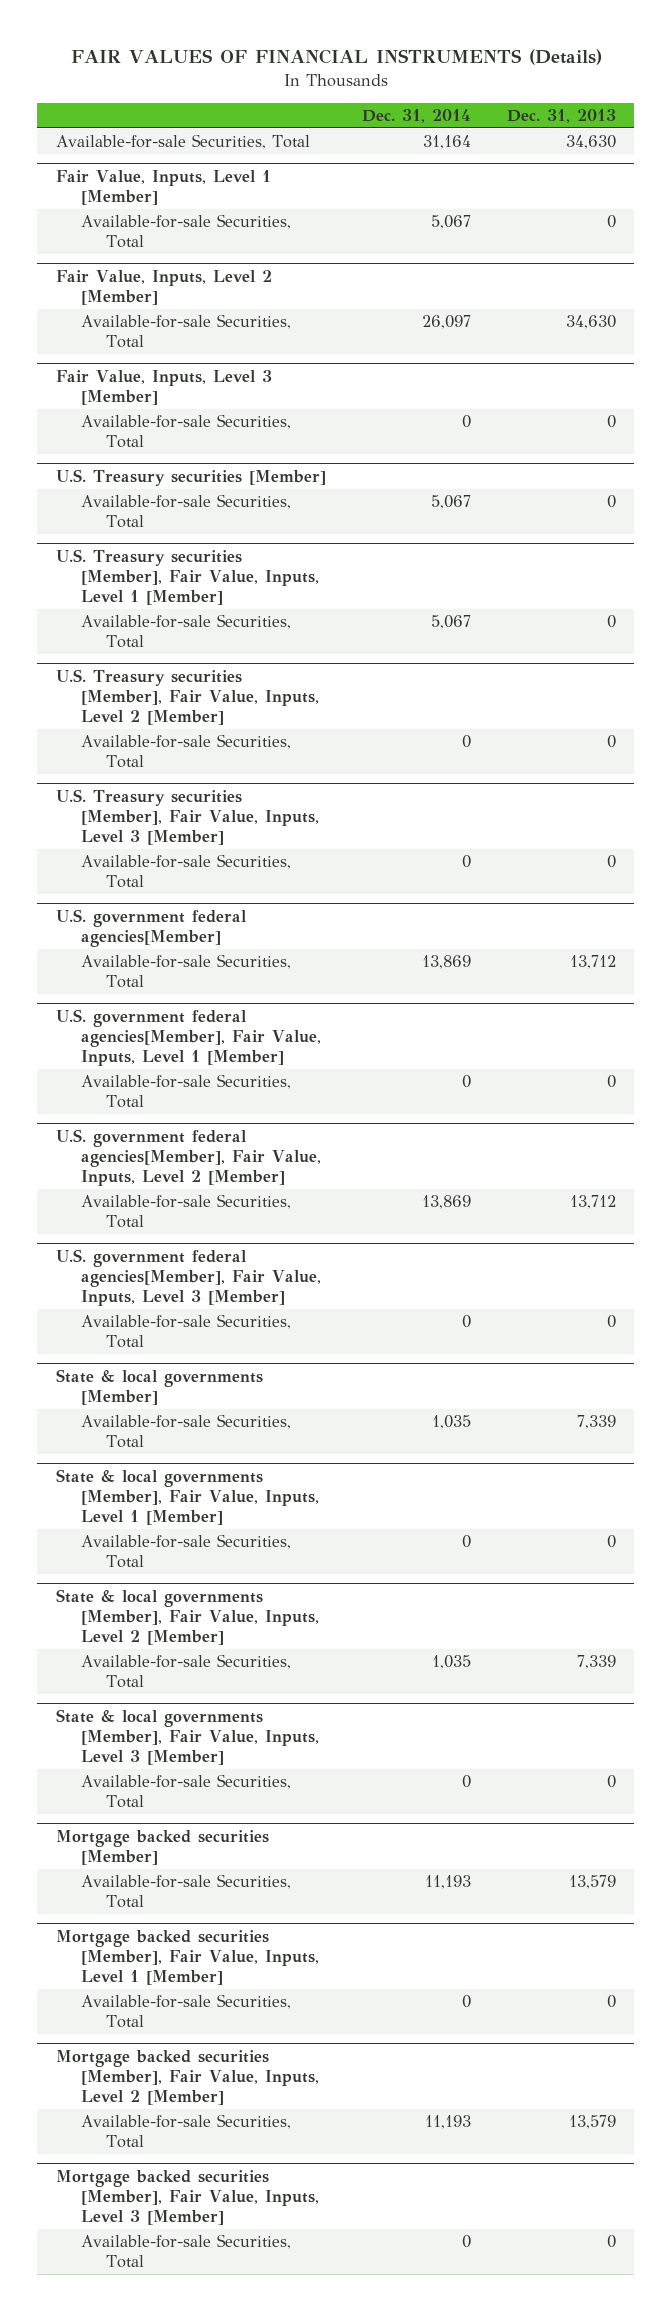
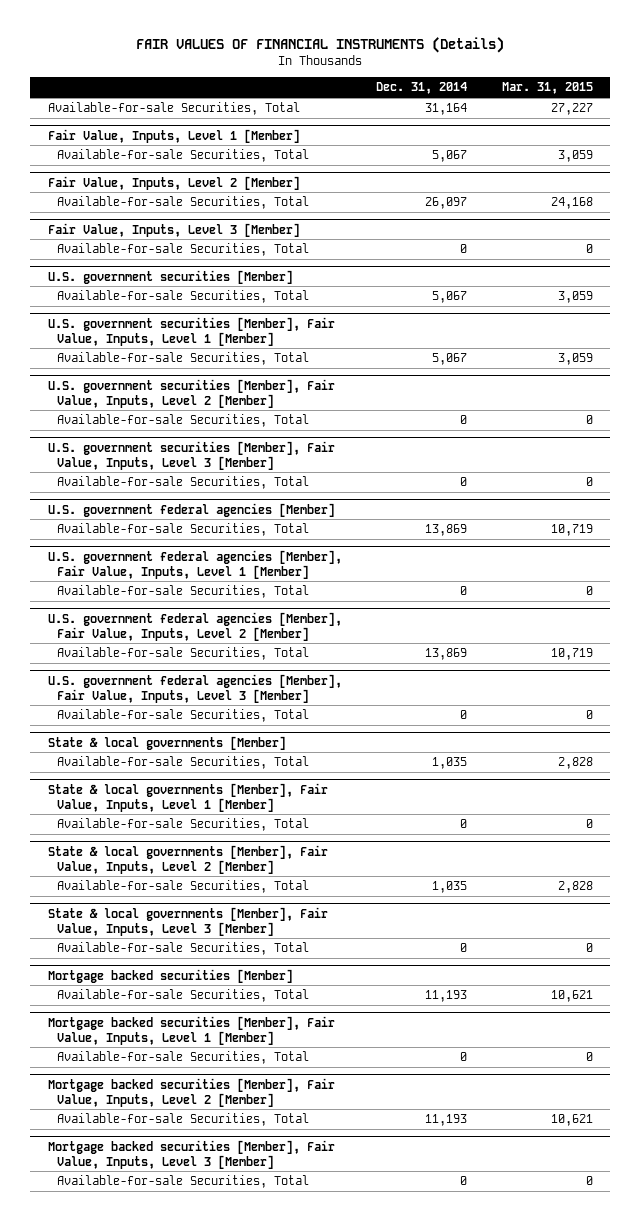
[507,109,617,124] Dec. 31, 2013 -> none
none -> [501,82,593,95] Mar. 31, 2015
[55,469,326,487] U.S. Treasury securities [Member] -> [47,269,293,284] U.S. government securities [Member]
[55,549,319,606] U.S. Treasury securities [Member], Fair Value, Inputs, Level 1 [Member] -> [47,316,335,346] U.S. government securities [Member], Fair Value, Inputs, Level 1 [Member]
[55,669,319,726] U.S. Treasury securities [Member], Fair Value, Inputs, Level 2 [Member] -> [47,378,335,408] U.S. government securities [Member], Fair Value, Inputs, Level 2 [Member]
[55,789,319,846] U.S. Treasury securities [Member], Fair Value, Inputs, Level 3 [Member] -> [47,440,335,470] U.S. government securities [Member], Fair Value, Inputs, Level 3 [Member]
[55,909,247,948] U.S. government federal agencies[Member] -> [47,502,335,517] U.S. government federal agencies [Member]
[55,1009,321,1067] U.S. government federal agencies[Member], Fair Value, Inputs, Level 1 [Member] -> [47,549,342,579] U.S. government federal agencies [Member], Fair Value, Inputs, Level 1 [Member]
[55,1129,321,1187] U.S. government federal agencies[Member], Fair Value, Inputs, Level 2 [Member] -> [47,611,342,641] U.S. government federal agencies [Member], Fair Value, Inputs, Level 2 [Member]
[55,1249,321,1307] U.S. government federal agencies[Member], Fair Value, Inputs, Level 3 [Member] -> [47,673,342,703] U.S. government federal agencies [Member], Fair Value, Inputs, Level 3 [Member]

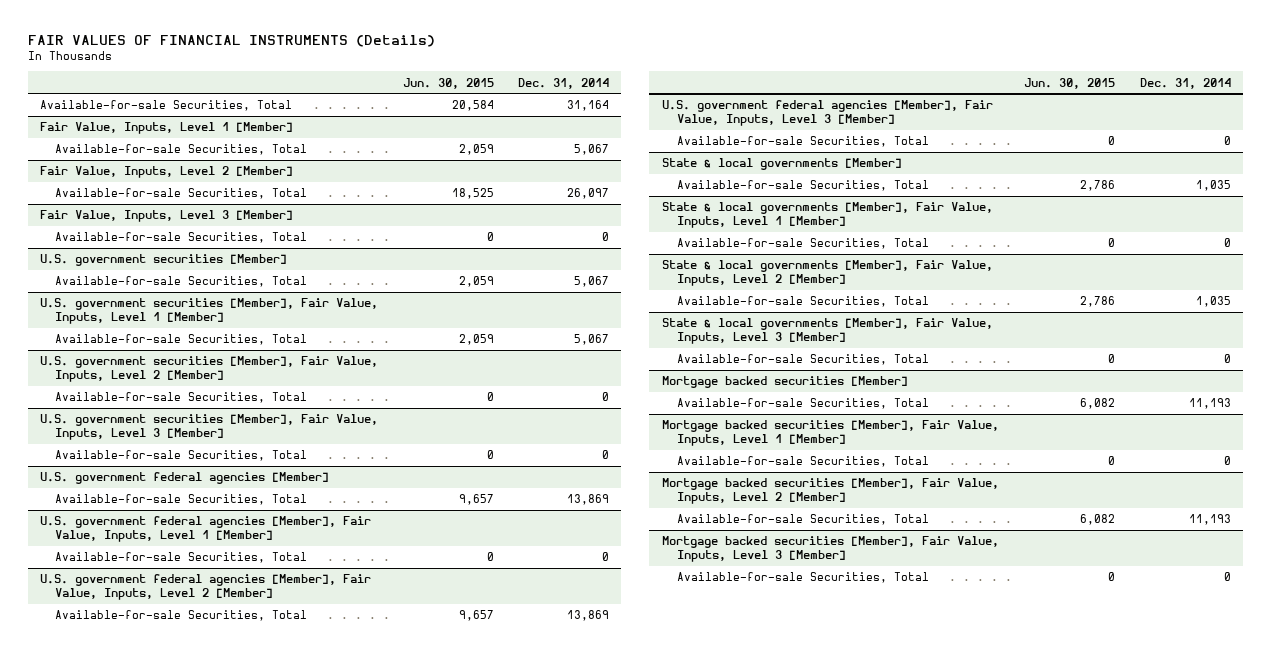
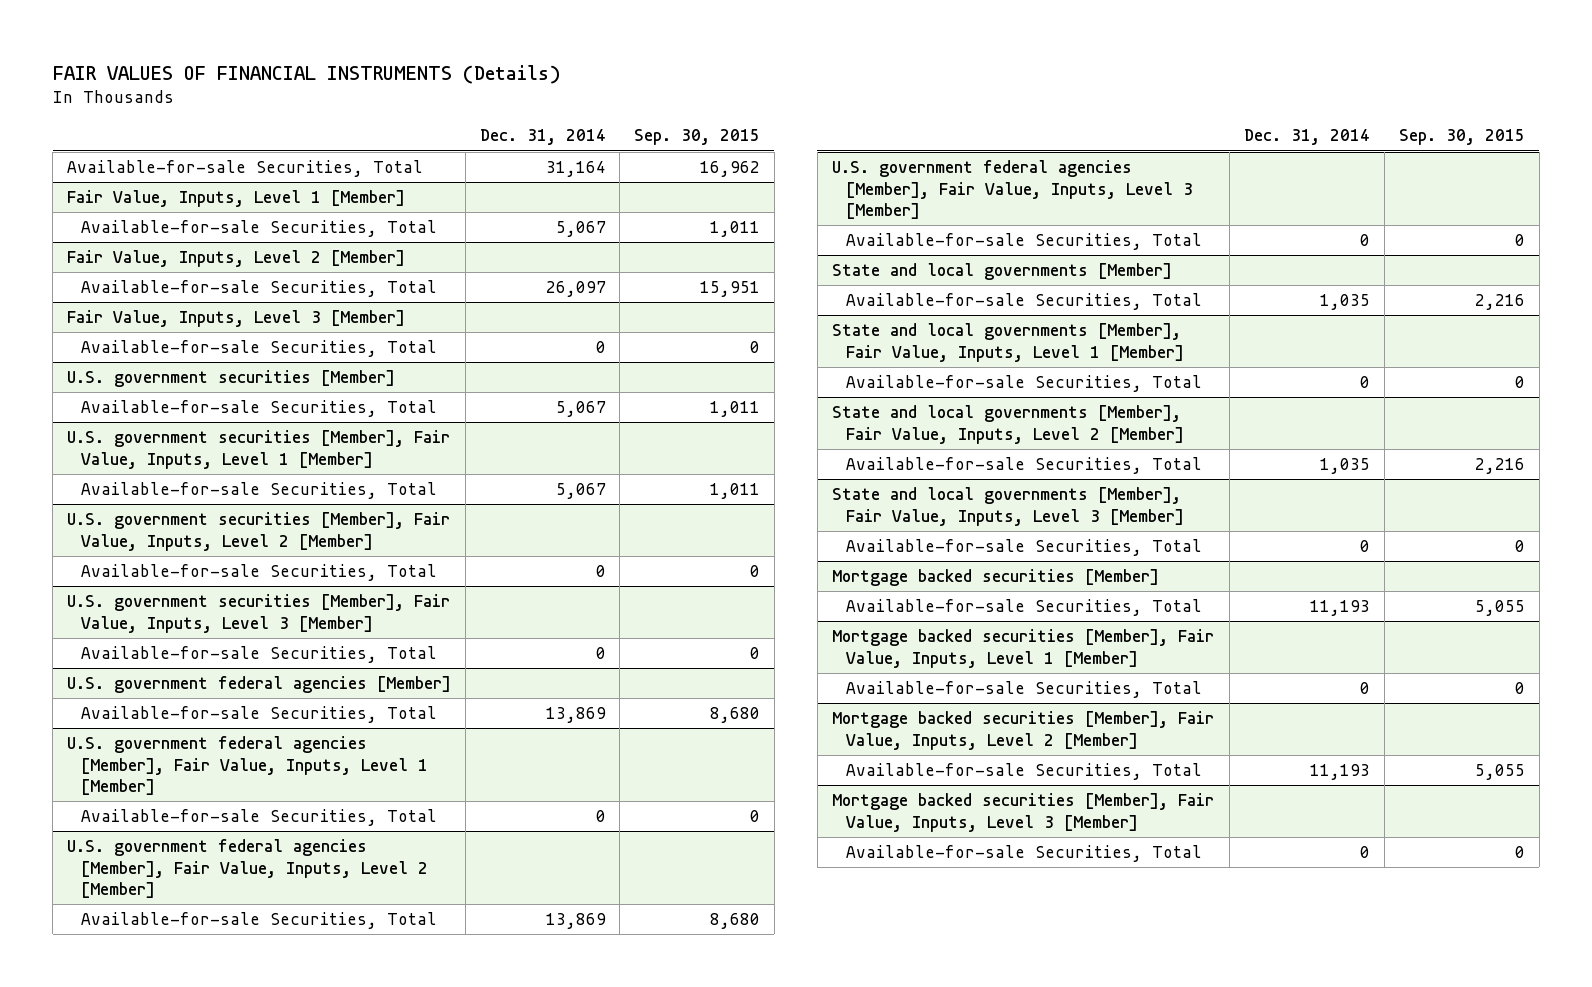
[402,77,494,89] Jun. 30, 2015 -> none
none -> [634,129,761,146] Sep. 30, 2015
[661,158,902,171] State & local governments [Member] -> [831,263,1172,281] State and local governments [Member]
[661,202,993,229] State & local governments [Member], Fair Value, Inputs, Level 1 [Member] -> [831,323,1184,362] State and local governments [Member], Fair Value, Inputs, Level 1 [Member]
[661,260,993,287] State & local governments [Member], Fair Value, Inputs, Level 2 [Member] -> [831,405,1184,444] State and local governments [Member], Fair Value, Inputs, Level 2 [Member]
[661,318,993,345] State & local governments [Member], Fair Value, Inputs, Level 3 [Member] -> [831,487,1184,526] State and local governments [Member], Fair Value, Inputs, Level 3 [Member]

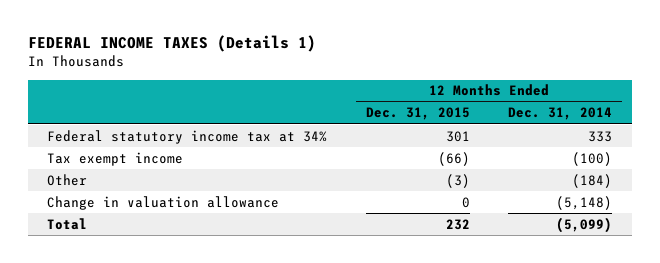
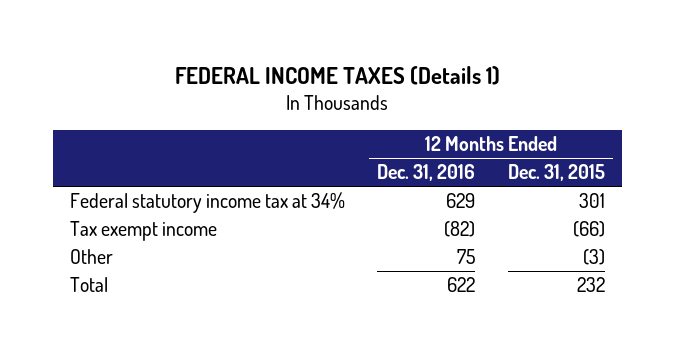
[508,107,613,121] Dec. 31, 2014 -> none
none -> [377,164,476,182] Dec. 31, 2016
[47,195,280,210] Change in valuation allowance -> none

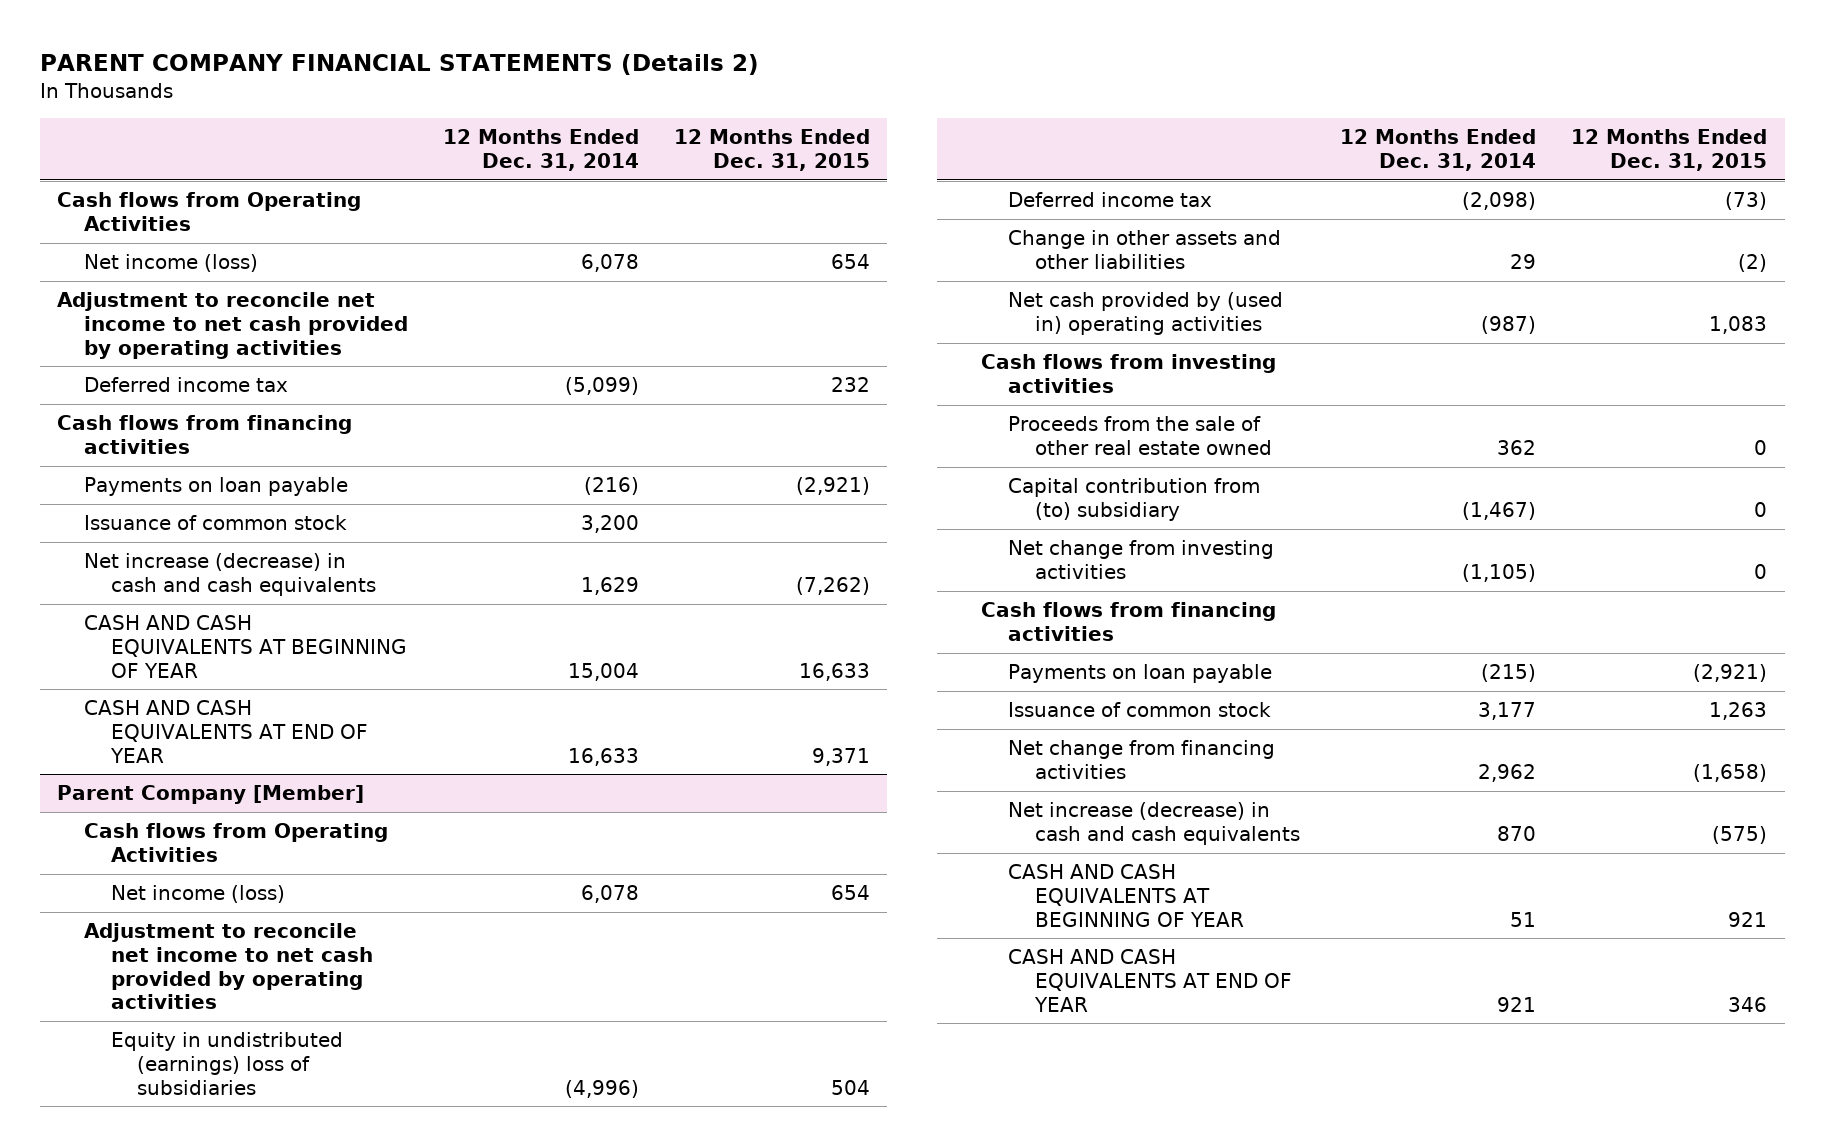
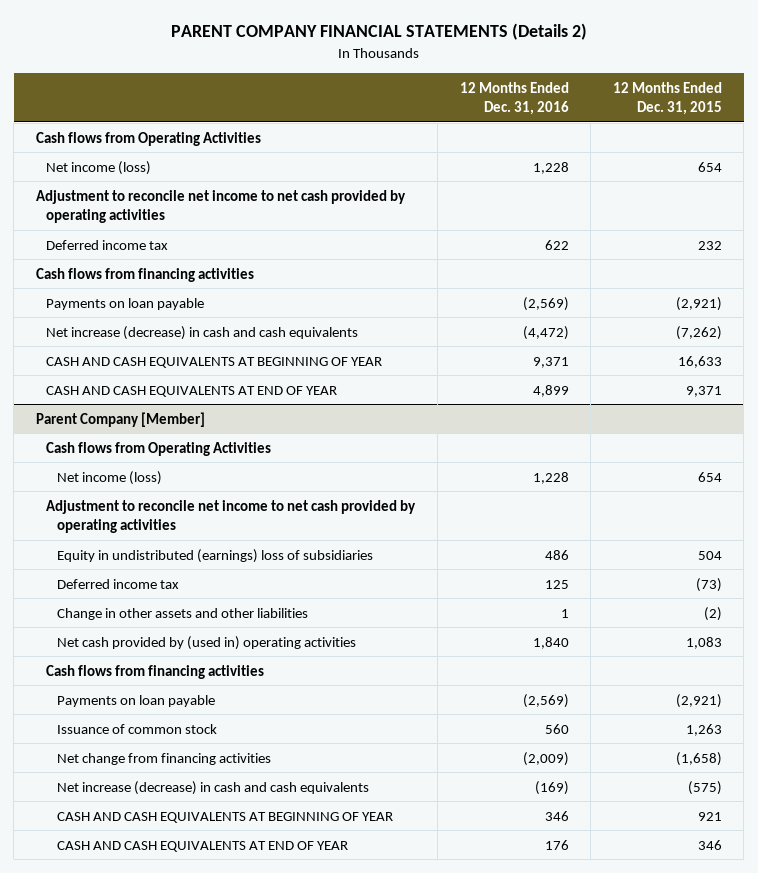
[442,129,639,172] 12 Months Ended Dec. 31, 2014 -> none
none -> [459,81,569,116] 12 Months Ended Dec. 31, 2016
[83,515,347,531] Issuance of common stock -> none
[981,354,1277,394] Cash flows from investing activities -> none
[1008,416,1272,456] Proceeds from the sale of other real estate owned -> none
[1008,478,1261,522] Capital contribution from (to) subsidiary -> none
[1008,540,1275,580] Net change from investing activities -> none

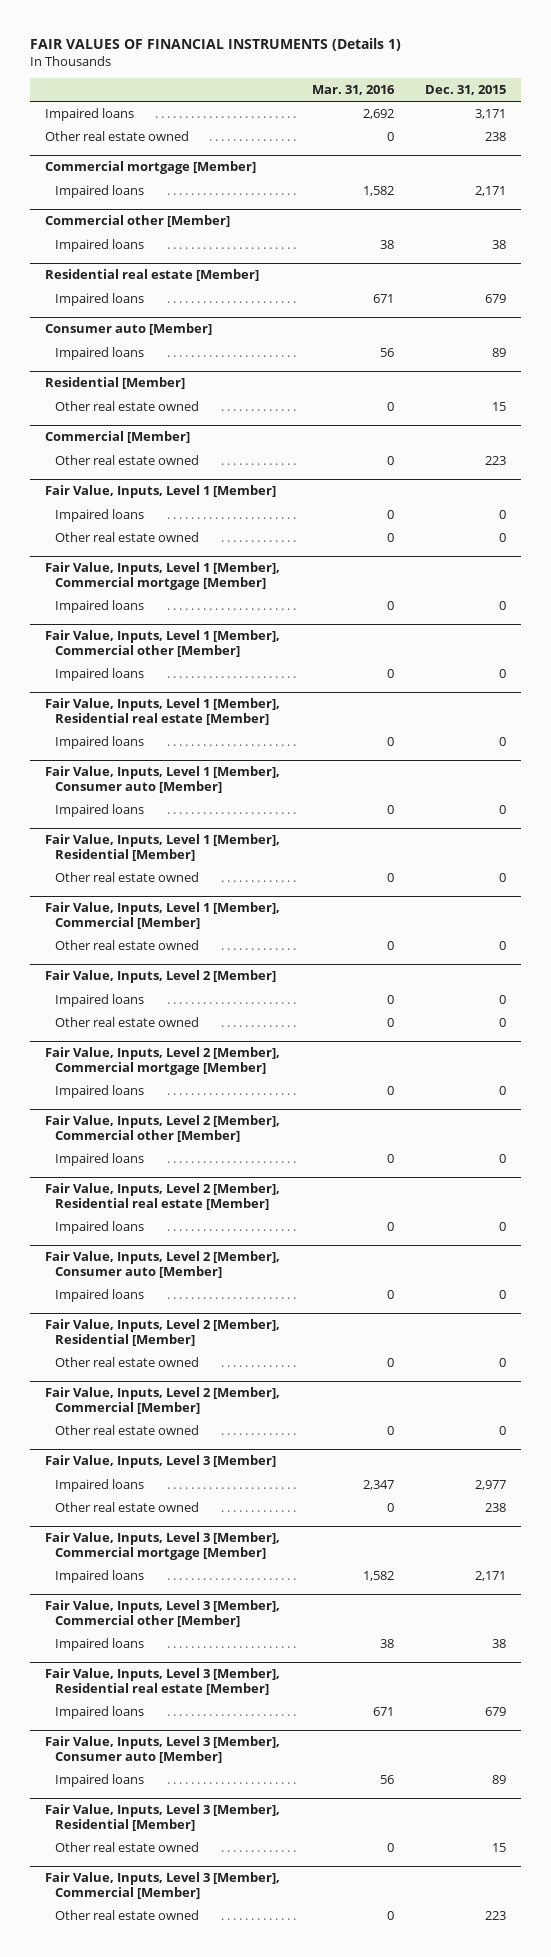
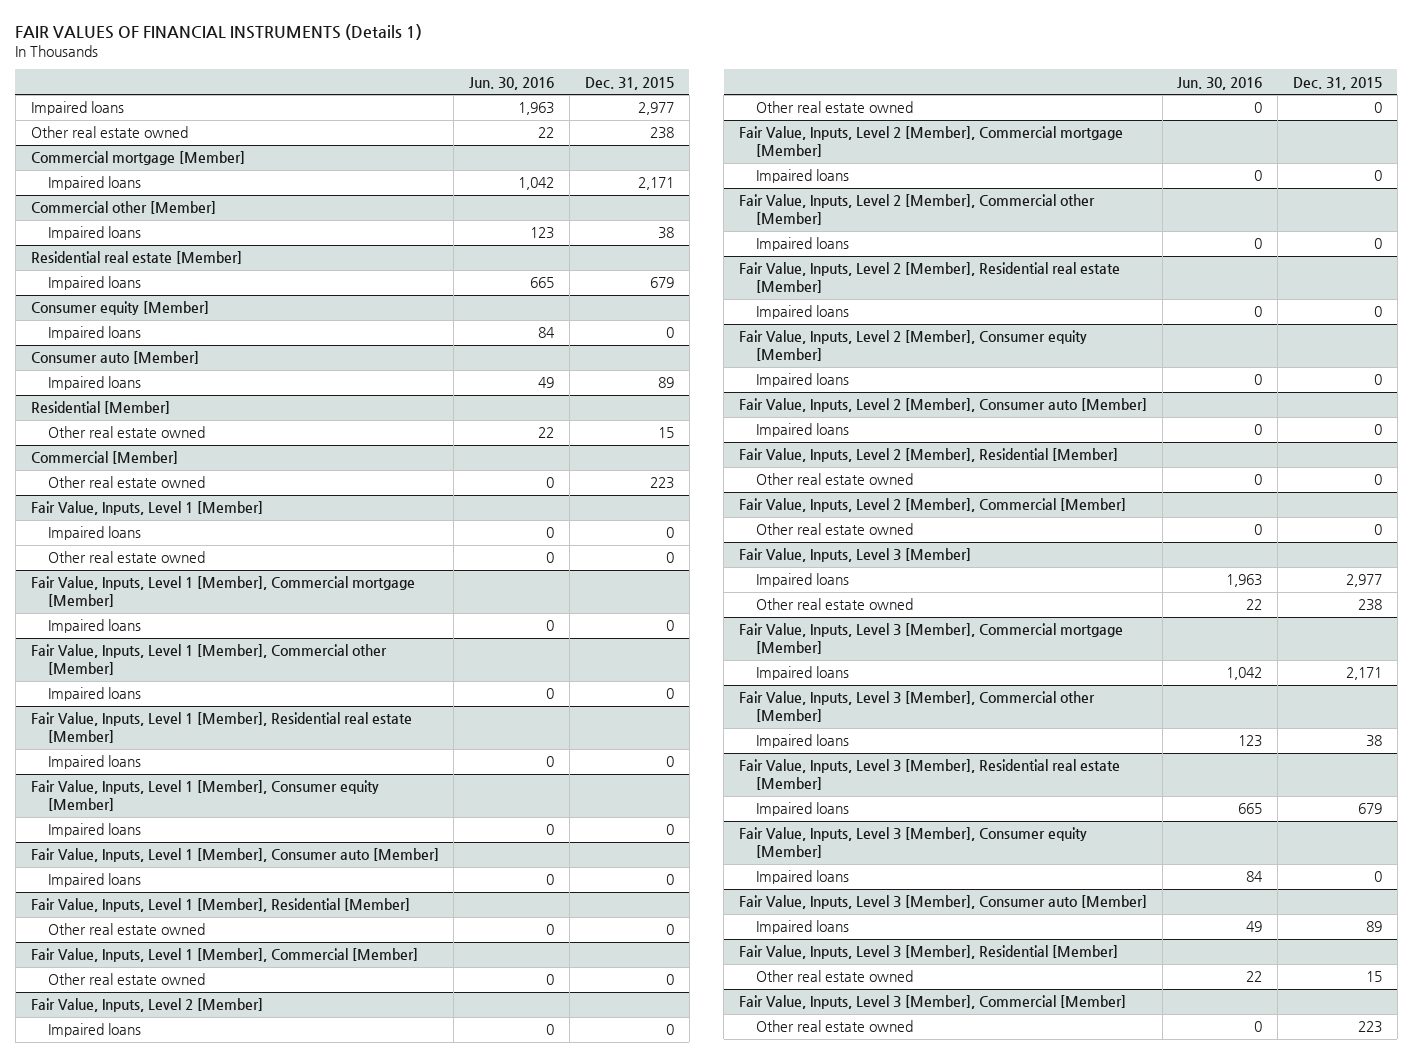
[311,85,395,96] Mar. 31, 2016 -> none
none -> [469,76,555,90] Jun. 30, 2016
[474,109,506,120] 3,171 -> [637,102,674,116] 2,977
none -> [30,301,209,316] Consumer equity [Member]
none -> [48,326,142,341] Impaired loans
none -> [30,780,379,812] Fair Value, Inputs, Level 1 [Member], Consumer equity [Member]
none -> [48,823,142,838] Impaired loans
none -> [738,330,1087,362] Fair Value, Inputs, Level 2 [Member], Consumer equity [Member]
none -> [756,373,850,388] Impaired loans
none -> [738,827,1087,859] Fair Value, Inputs, Level 3 [Member], Consumer equity [Member]
none -> [756,870,850,885] Impaired loans

